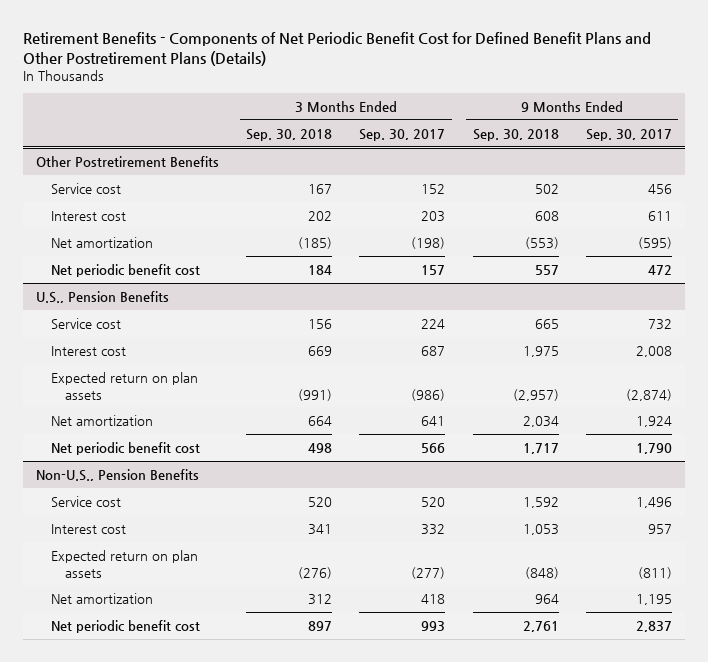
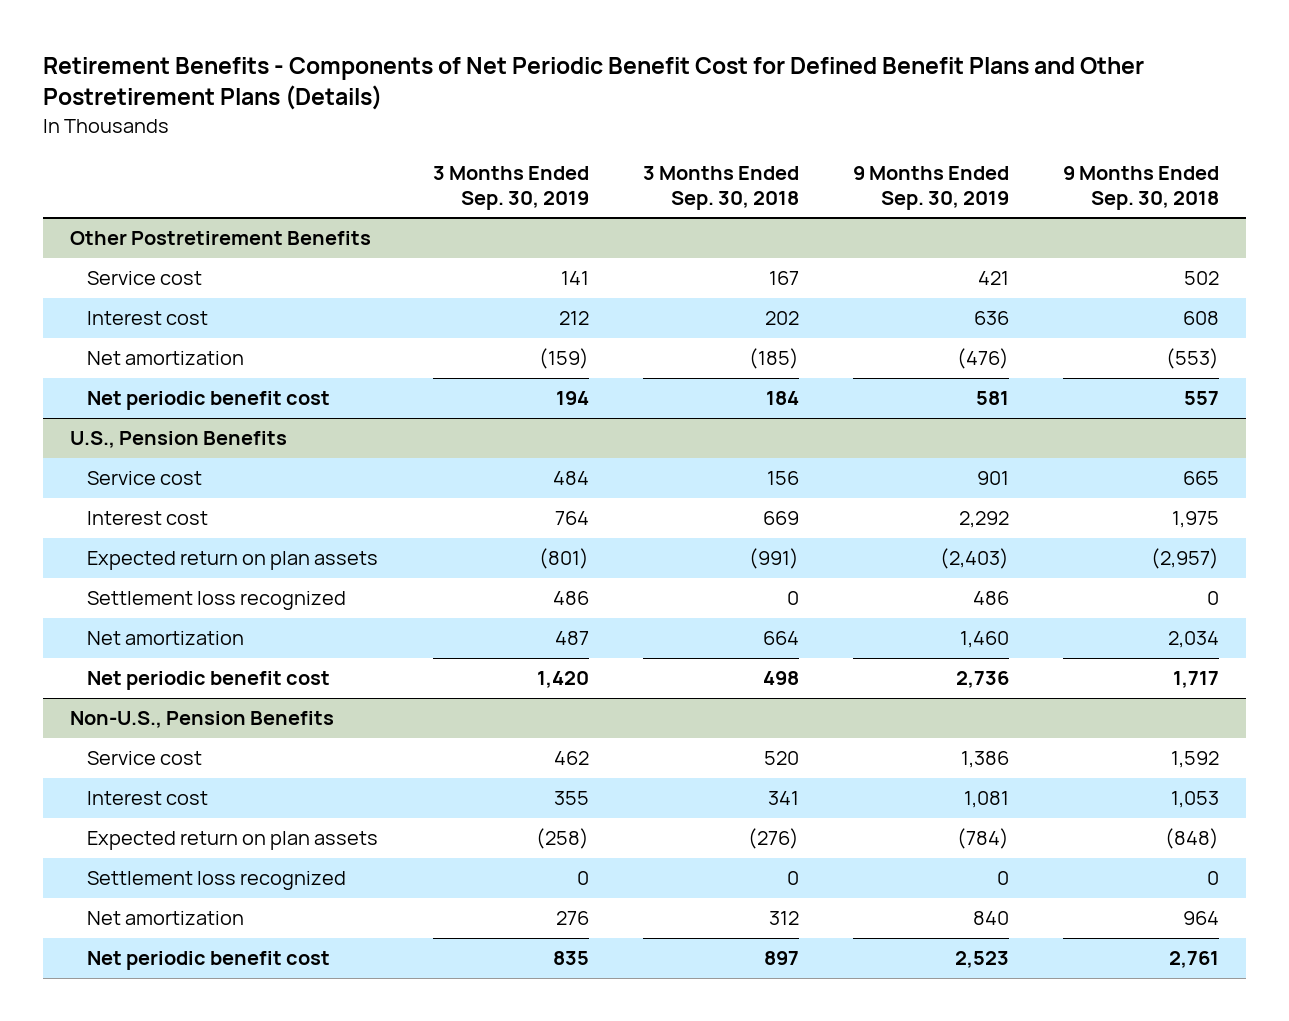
[359,128,446,141] Sep. 30, 2017 -> none
[585,128,672,141] Sep. 30, 2017 -> none
none -> [432,165,589,210] 3 Months Ended Sep. 30, 2019
none -> [852,165,1009,210] 9 Months Ended Sep. 30, 2019
none -> [87,591,347,611] Settlement loss recognized
none -> [87,871,347,891] Settlement loss recognized

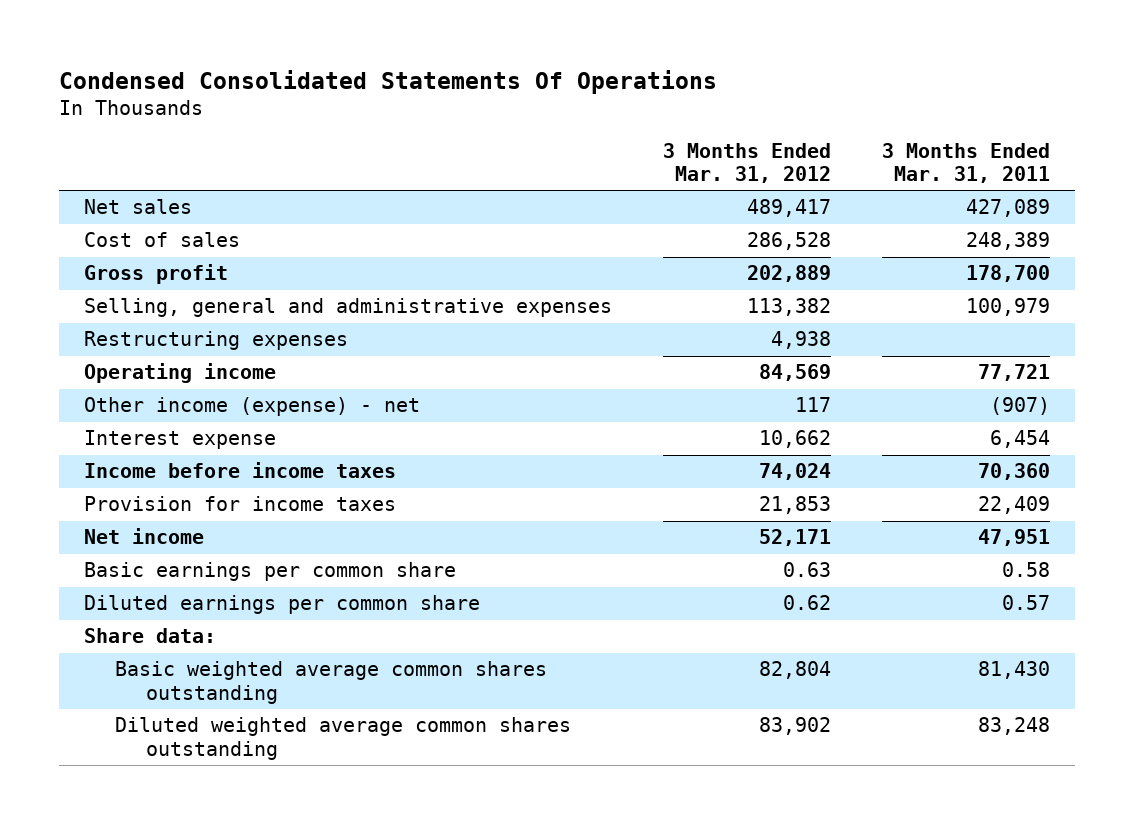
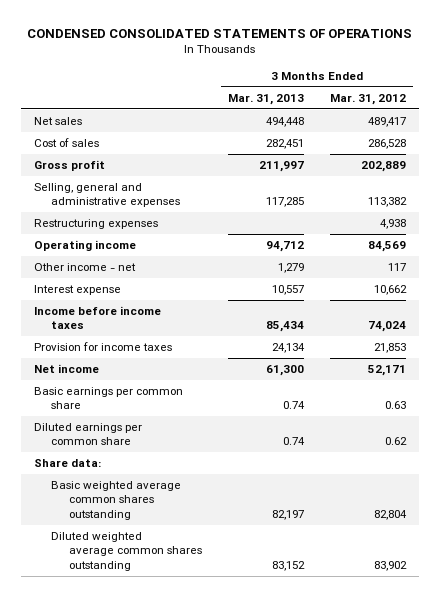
[58,69,717,94] Condensed Consolidated Statements Of Operations -> [26,29,412,39] CONDENSED CONSOLIDATED STATEMENTS OF OPERATIONS
[881,142,1050,184] 3 Months Ended Mar. 31, 2011 -> none
none -> [227,93,304,105] Mar. 31, 2013
[84,397,421,417] Other income (expense) - net -> [33,263,136,272] Other income - net

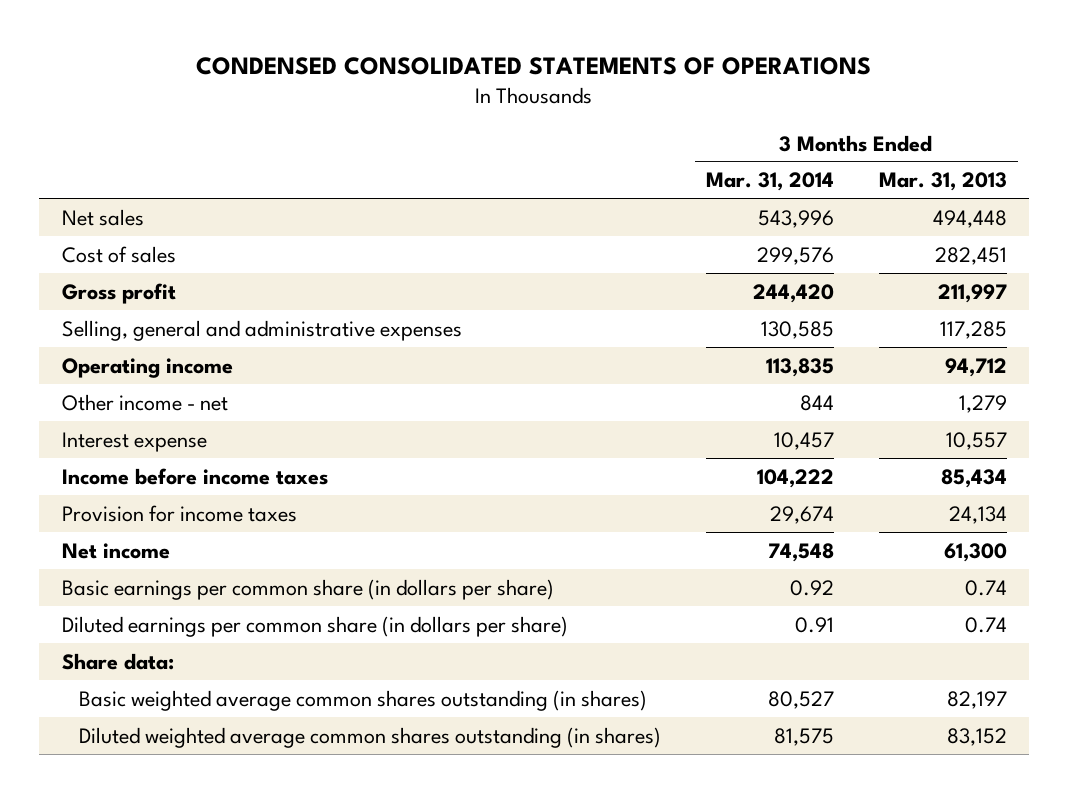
[330,93,407,105] Mar. 31, 2012 -> none
none -> [705,172,834,192] Mar. 31, 2014
[33,219,158,230] Restructuring expenses -> none
[33,387,183,410] Basic earnings per common share -> [61,578,554,600] Basic earnings per common share (in dollars per share)
[33,423,142,446] Diluted earnings per common share -> [61,615,568,637] Diluted earnings per common share (in dollars per share)
[51,481,182,520] Basic weighted average common shares outstanding -> [78,689,647,711] Basic weighted average common shares outstanding (in shares)
[51,532,202,571] Diluted weighted average common shares outstanding -> [78,726,661,748] Diluted weighted average common shares outstanding (in shares)

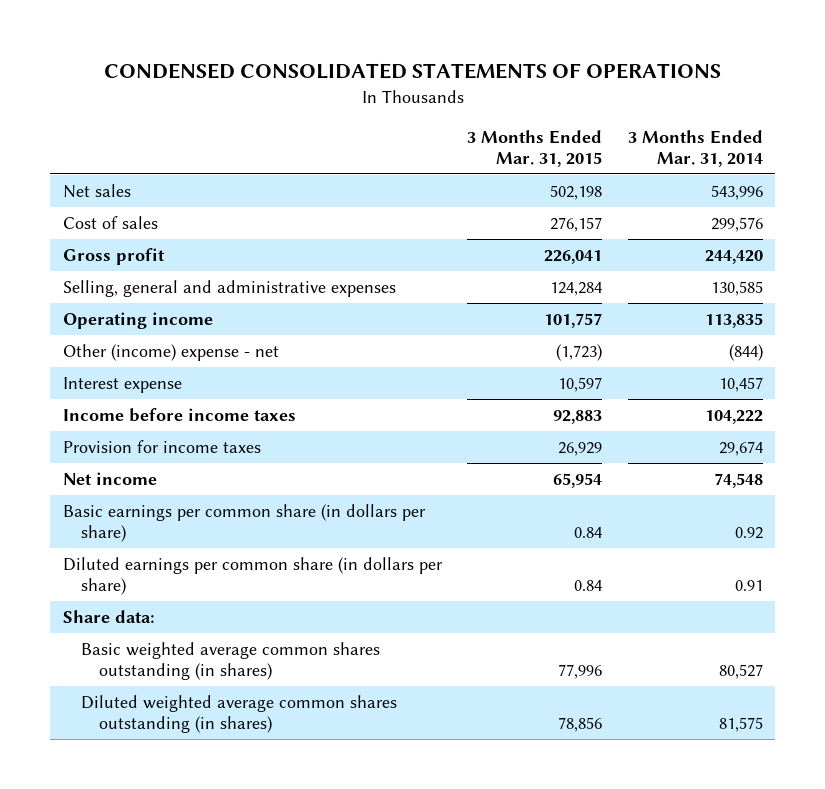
[878,172,1007,192] Mar. 31, 2013 -> none
none -> [467,129,603,167] 3 Months Ended Mar. 31, 2015
[61,393,228,411] Other income - net -> [62,343,279,361] Other (income) expense - net
[799,394,834,411] 844 -> [728,343,763,361] (844)

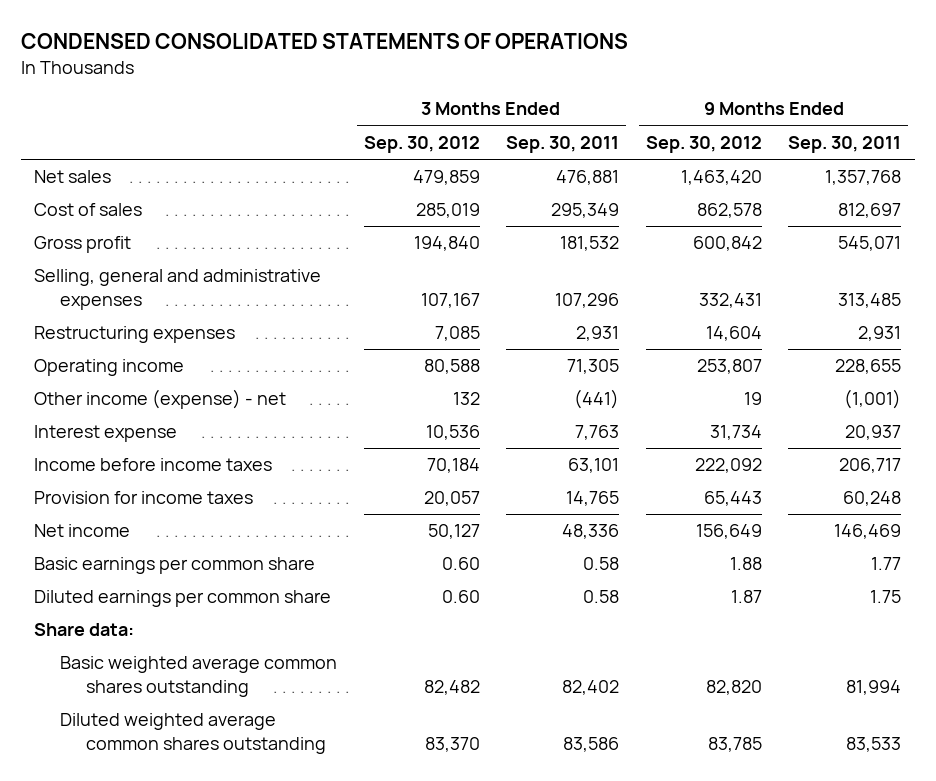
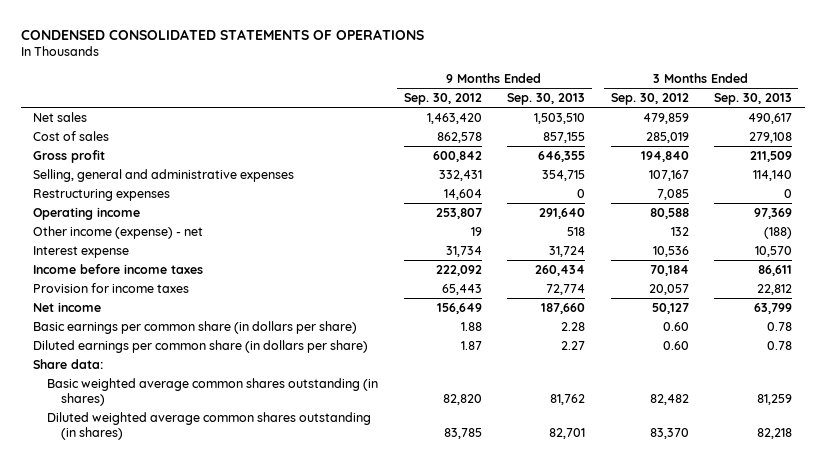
[506,135,620,153] Sep. 30, 2011 -> none
[788,135,902,153] Sep. 30, 2011 -> none
none -> [507,93,586,106] Sep. 30, 2013
none -> [714,93,793,106] Sep. 30, 2013
[34,557,316,575] Basic earnings per common share -> [33,321,358,335] Basic earnings per common share (in dollars per share)
[34,590,332,608] Diluted earnings per common share -> [33,340,369,354] Diluted earnings per common share (in dollars per share)
[60,656,338,697] Basic weighted average common shares outstanding -> [47,378,379,406] Basic weighted average common shares outstanding (in shares)
[60,713,326,754] Diluted weighted average common shares outstanding -> [47,412,372,440] Diluted weighted average common shares outstanding (in shares)

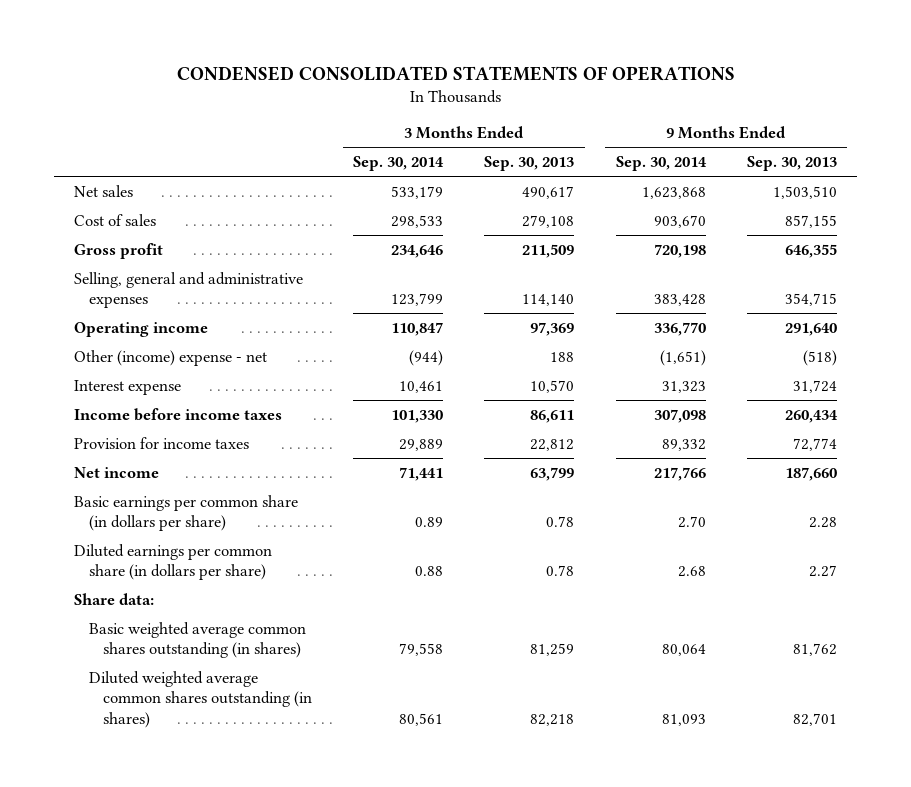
[403,93,482,106] Sep. 30, 2012 -> none
[610,93,689,106] Sep. 30, 2012 -> none
none -> [353,156,445,172] Sep. 30, 2014
none -> [615,156,707,172] Sep. 30, 2014
[33,189,171,202] Restructuring expenses -> none
[33,226,204,240] Other income (expense) - net -> [74,349,268,366] Other (income) expense - net
[567,227,586,237] 518 -> [802,349,837,366] (518)
[764,227,793,240] (188) -> [550,351,575,362] 188

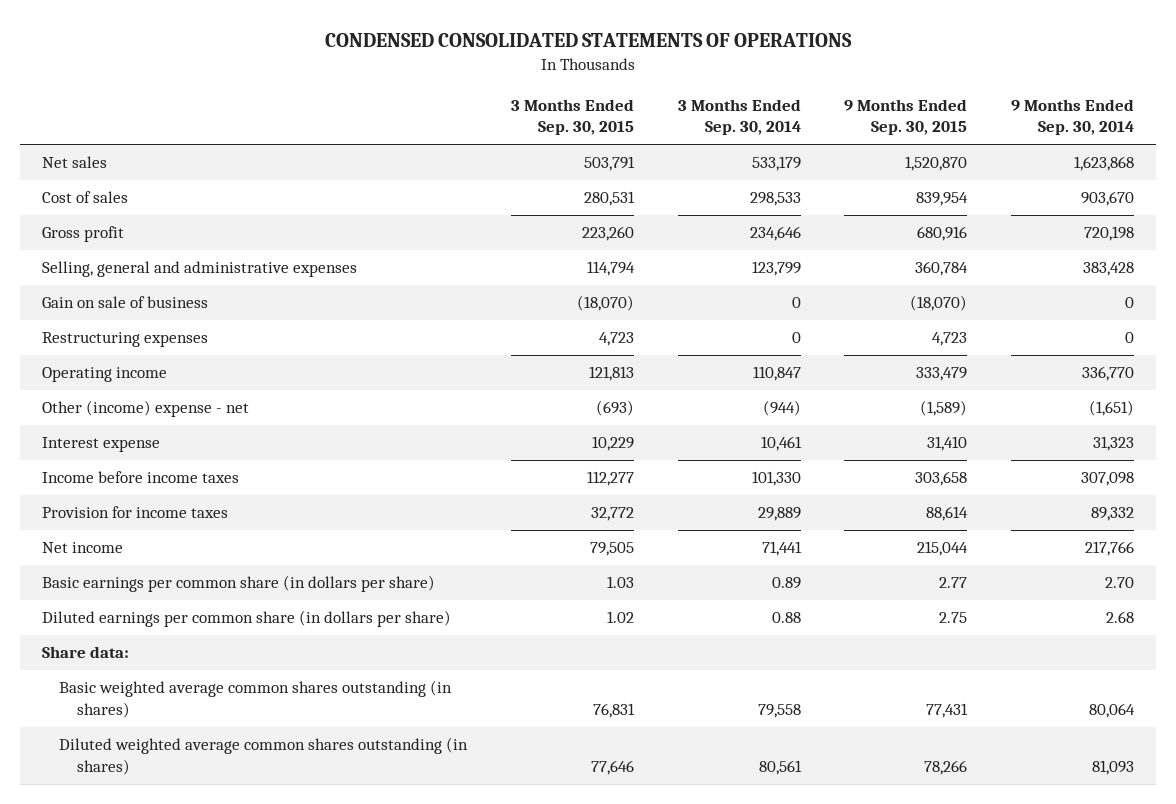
[484,156,575,172] Sep. 30, 2013 -> none
[746,156,837,172] Sep. 30, 2013 -> none
none -> [511,98,635,136] 3 Months Ended Sep. 30, 2015
none -> [844,98,968,136] 9 Months Ended Sep. 30, 2015
none -> [42,296,209,309] Gain on sale of business
none -> [42,332,209,348] Restructuring expenses

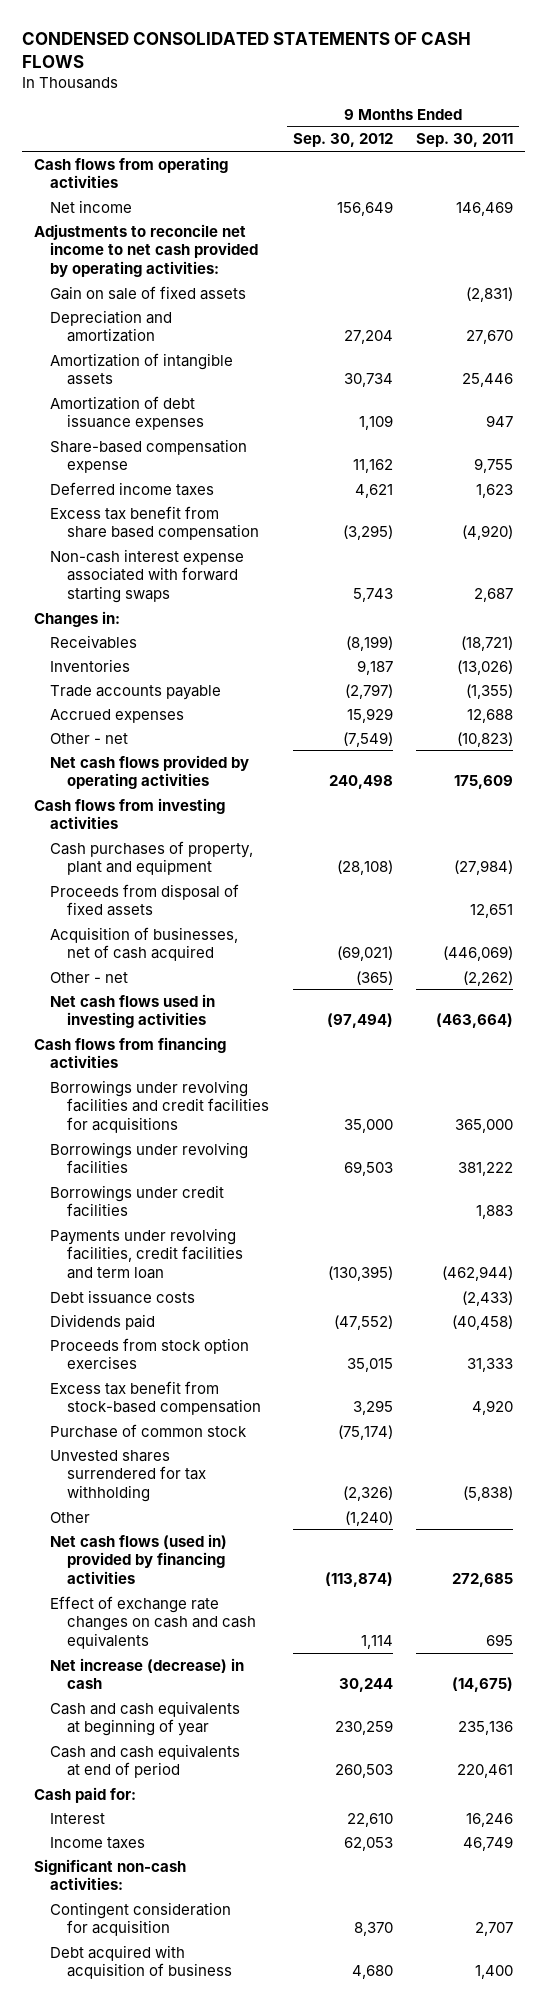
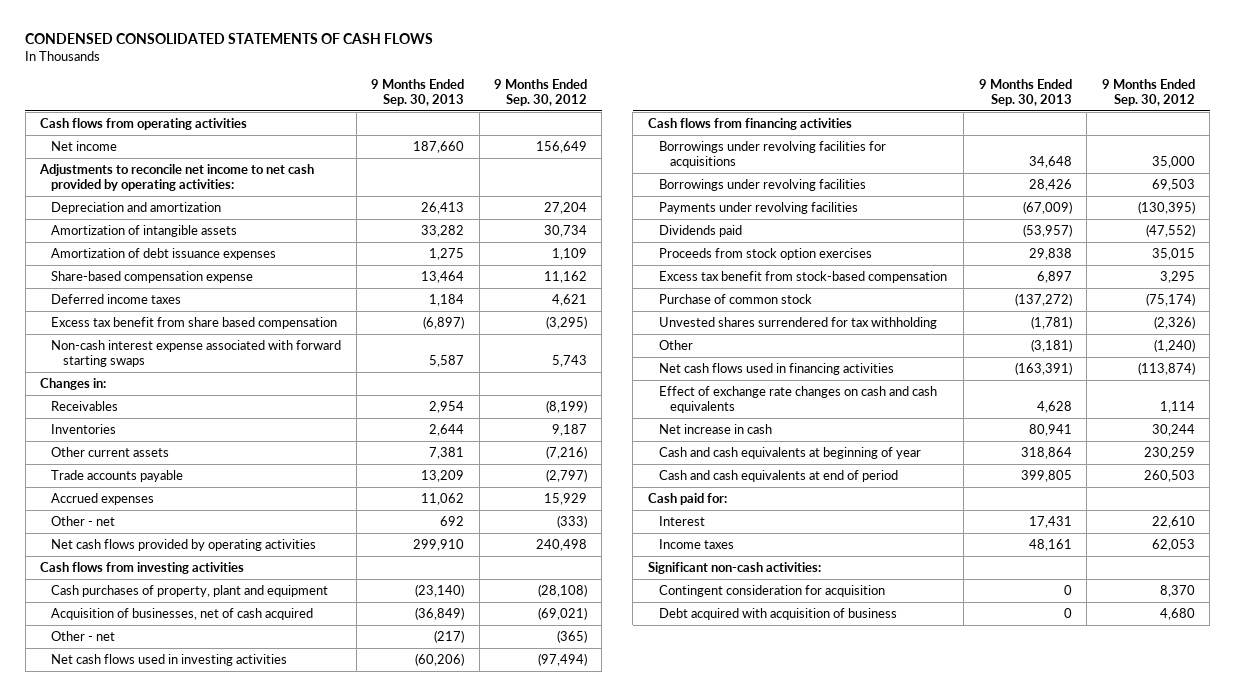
[416,133,514,148] Sep. 30, 2011 -> none
none -> [371,79,465,107] 9 Months Ended Sep. 30, 2013
[50,285,247,300] Gain on sale of fixed assets -> none
none -> [51,446,170,457] Other current assets
[342,731,393,747] (7,549) -> [557,514,588,528] (333)
[50,883,240,917] Proceeds from disposal of fixed assets -> none
[50,1079,270,1134] Borrowings under revolving facilities and credit facilities for acquisitions -> [659,140,887,168] Borrowings under revolving facilities for acquisitions
[50,1184,225,1218] Borrowings under credit facilities -> none
[50,1289,196,1304] Debt issuance costs -> none
[50,1227,244,1280] Payments under revolving facilities, credit facilities and term loan -> [659,201,859,214] Payments under revolving facilities
[50,1533,228,1585] Net cash flows (used in) provided by financing activities -> [659,362,895,375] Net cash flows used in financing activities
[50,1657,245,1690] Net increase (decrease) in cash -> [659,423,773,434] Net increase in cash

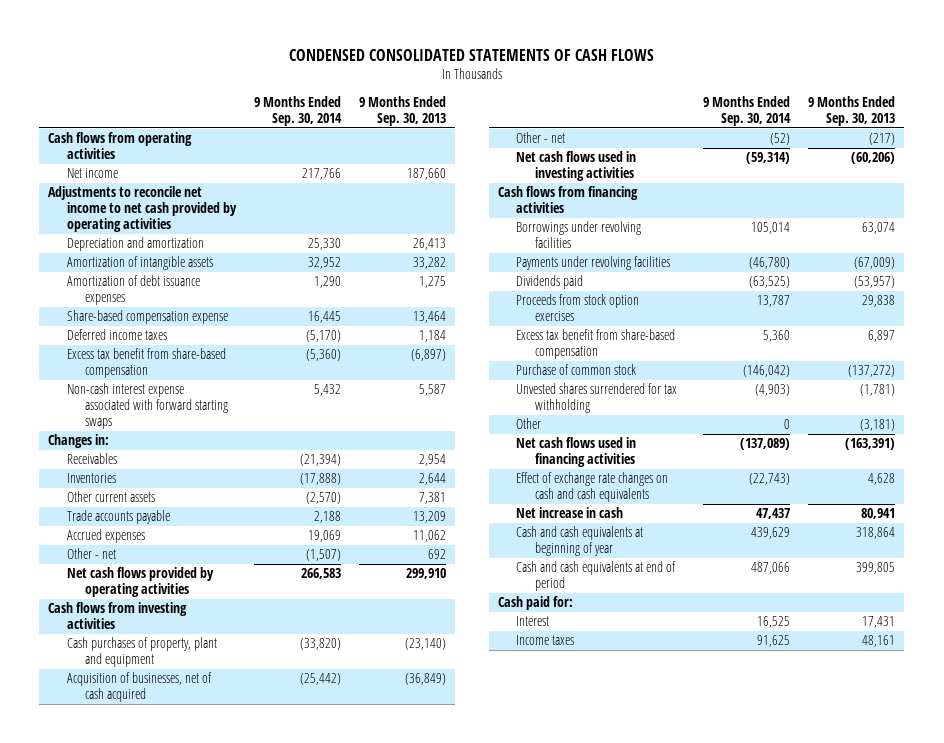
[494,79,588,107] 9 Months Ended Sep. 30, 2012 -> none
none -> [253,95,342,126] 9 Months Ended Sep. 30, 2014
[39,163,315,191] Adjustments to reconcile net income to net cash provided by operating activities: -> [48,186,237,233] Adjustments to reconcile net income to net cash provided by operating activities
[51,316,338,329] Excess tax benefit from share based compensation -> [66,348,226,379] Excess tax benefit from share-based compensation
[659,140,887,168] Borrowings under revolving facilities for acquisitions -> none
[1028,178,1072,191] 28,426 -> [862,222,896,235] 63,074
[659,270,948,283] Excess tax benefit from stock-based compensation -> [516,329,676,360] Excess tax benefit from share-based compensation
[647,561,821,574] Significant non-cash activities: -> none
[659,584,886,597] Contingent consideration for acquisition -> none
[659,607,898,620] Debt acquired with acquisition of business -> none

